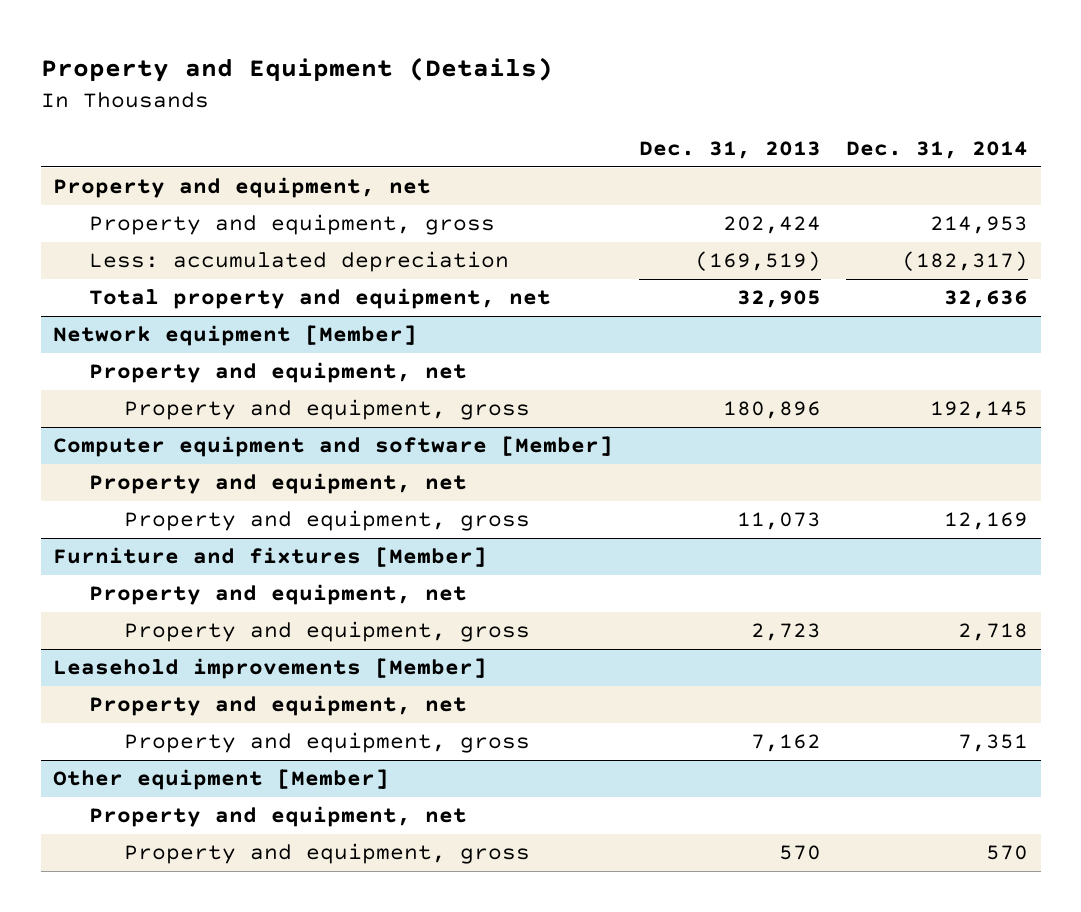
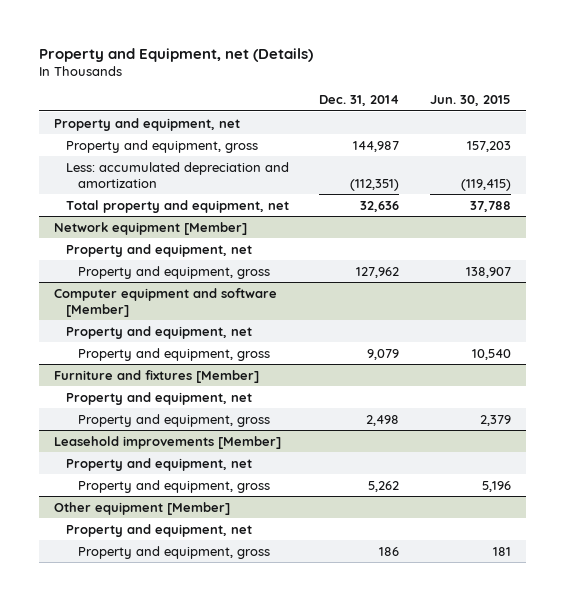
[40,57,553,83] Property and Equipment (Details) -> [38,47,313,62] Property and Equipment, net (Details)
[638,141,821,160] Dec. 31, 2013 -> none
none -> [429,95,511,107] Jun. 30, 2015
[929,216,1028,235] 214,953 -> [353,140,400,152] 144,987
[88,251,509,273] Less: accumulated depreciation -> [65,161,289,188] Less: accumulated depreciation and amortization
[901,251,1028,272] (182,317) -> [350,178,400,191] (112,351)
[929,401,1028,420] 192,145 -> [356,266,400,278] 127,962
[943,512,1028,531] 12,169 -> [367,348,400,360] 9,079
[957,623,1028,642] 2,718 -> [366,414,400,426] 2,498
[957,734,1028,753] 7,351 -> [368,480,400,492] 5,262
[985,845,1028,861] 570 -> [379,546,400,556] 186

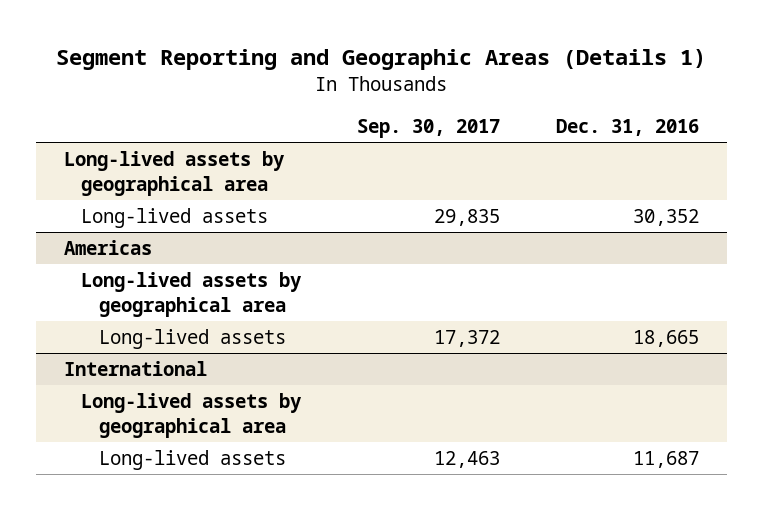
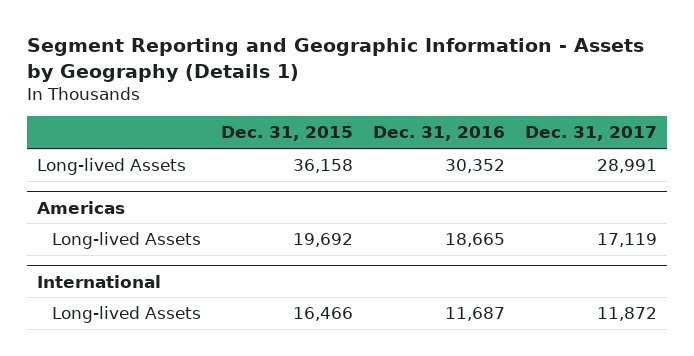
[56,49,707,71] Segment Reporting and Geographic Areas (Details 1) -> [27,38,645,82] Segment Reporting and Geographic Information - Assets by Geography (Details 1)
[357,119,501,139] Sep. 30, 2017 -> none
none -> [221,126,354,142] Dec. 31, 2015
none -> [525,126,658,142] Dec. 31, 2017
[63,151,285,196] Long-lived assets by geographical area -> none
[81,208,269,229] Long-lived assets -> [37,157,187,175] Long-lived Assets
[81,272,303,317] Long-lived assets by geographical area -> none
[99,329,287,350] Long-lived assets -> [52,231,202,249] Long-lived Assets
[81,393,303,438] Long-lived assets by geographical area -> none
[99,450,287,471] Long-lived assets -> [52,305,202,323] Long-lived Assets

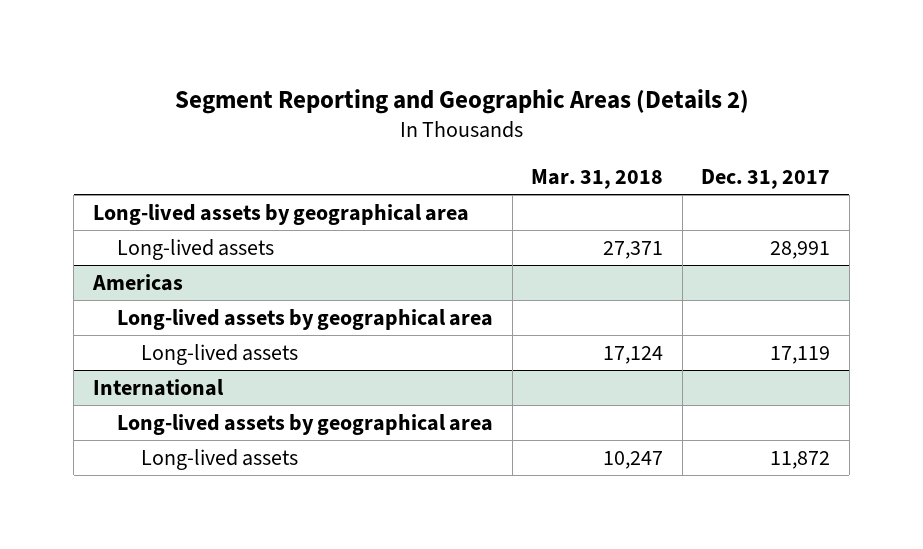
[27,38,645,82] Segment Reporting and Geographic Information - Assets by Geography (Details 1) -> [174,88,749,114] Segment Reporting and Geographic Areas (Details 2)
[221,126,354,142] Dec. 31, 2015 -> none
[373,126,506,142] Dec. 31, 2016 -> none
none -> [531,168,664,189] Mar. 31, 2018
none -> [92,203,469,225] Long-lived assets by geographical area
[37,157,187,175] Long-lived Assets -> [116,238,274,260] Long-lived assets
none -> [116,308,493,330] Long-lived assets by geographical area
[52,231,202,249] Long-lived Assets -> [141,343,299,365] Long-lived assets
none -> [116,413,493,435] Long-lived assets by geographical area
[52,305,202,323] Long-lived Assets -> [141,448,299,470] Long-lived assets

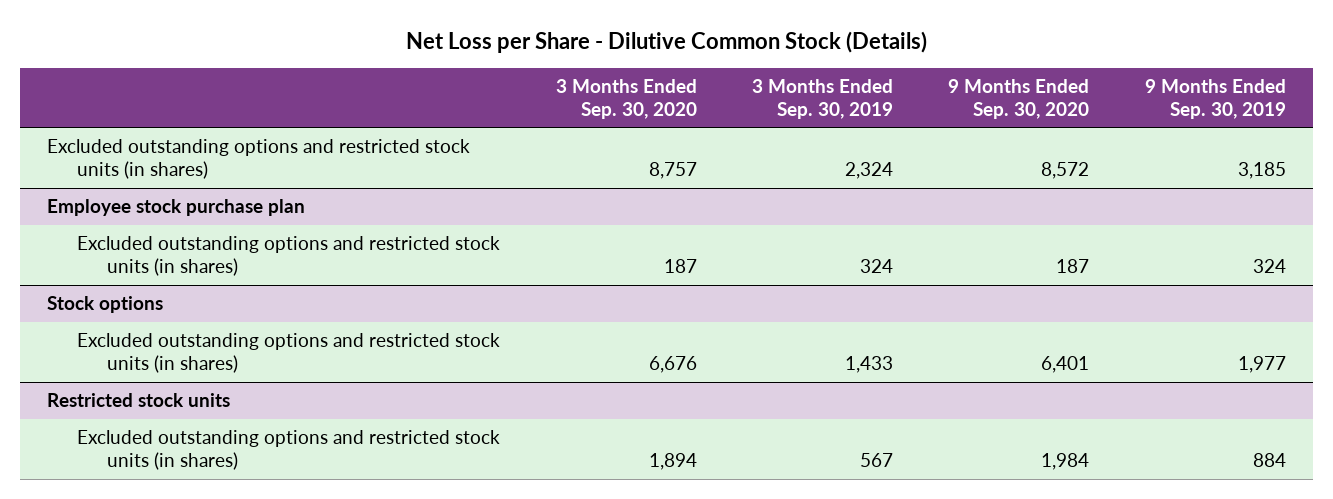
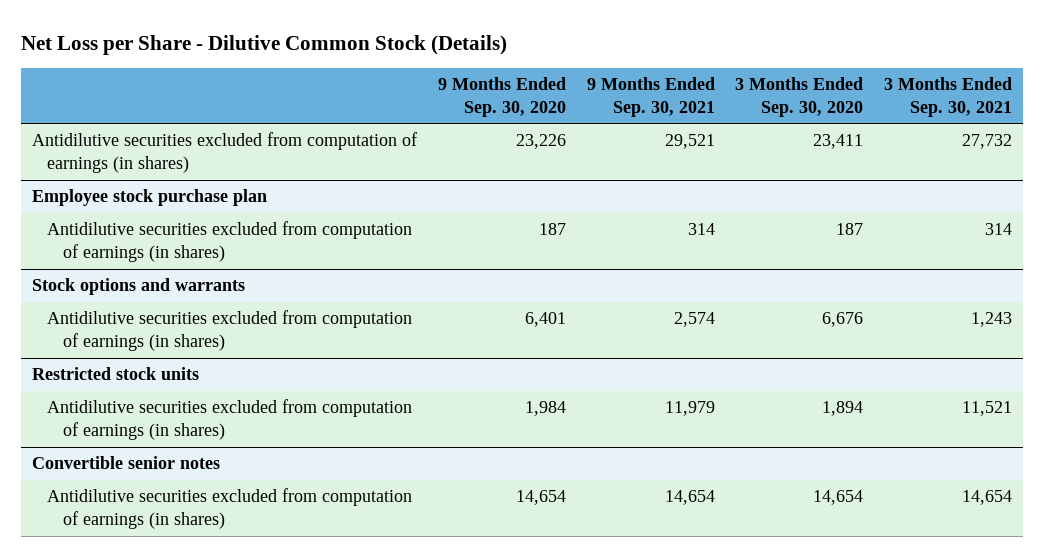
[752,78,894,120] 3 Months Ended Sep. 30, 2019 -> none
[1144,78,1286,120] 9 Months Ended Sep. 30, 2019 -> none
none -> [586,77,715,117] 9 Months Ended Sep. 30, 2021
none -> [884,77,1013,117] 3 Months Ended Sep. 30, 2021
[47,139,471,180] Excluded outstanding options and restricted stock units (in shares) -> [31,132,417,173] Antidilutive securities excluded from computation of earnings (in shares)
[648,162,697,180] 8,757 -> [813,134,864,150] 23,411
[1041,162,1090,180] 8,572 -> [515,134,566,150] 23,226
[77,236,501,277] Excluded outstanding options and restricted stock units (in shares) -> [47,221,413,262] Antidilutive securities excluded from computation of earnings (in shares)
[47,296,164,314] Stock options -> [31,278,245,296] Stock options and warrants
[77,333,501,374] Excluded outstanding options and restricted stock units (in shares) -> [47,310,413,351] Antidilutive securities excluded from computation of earnings (in shares)
[77,430,501,471] Excluded outstanding options and restricted stock units (in shares) -> [47,399,413,440] Antidilutive securities excluded from computation of earnings (in shares)
none -> [31,456,220,470] Convertible senior notes
none -> [47,488,413,529] Antidilutive securities excluded from computation of earnings (in shares)

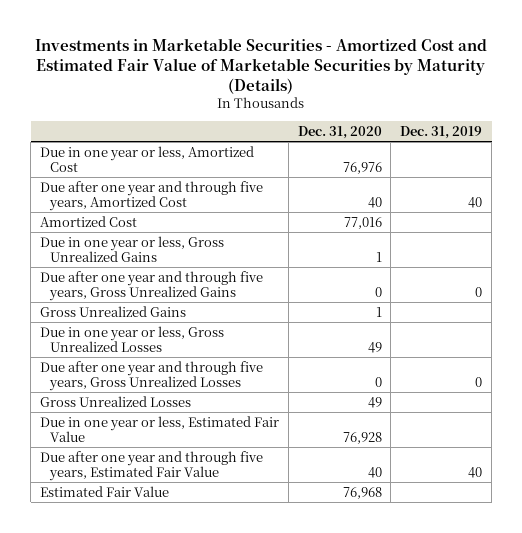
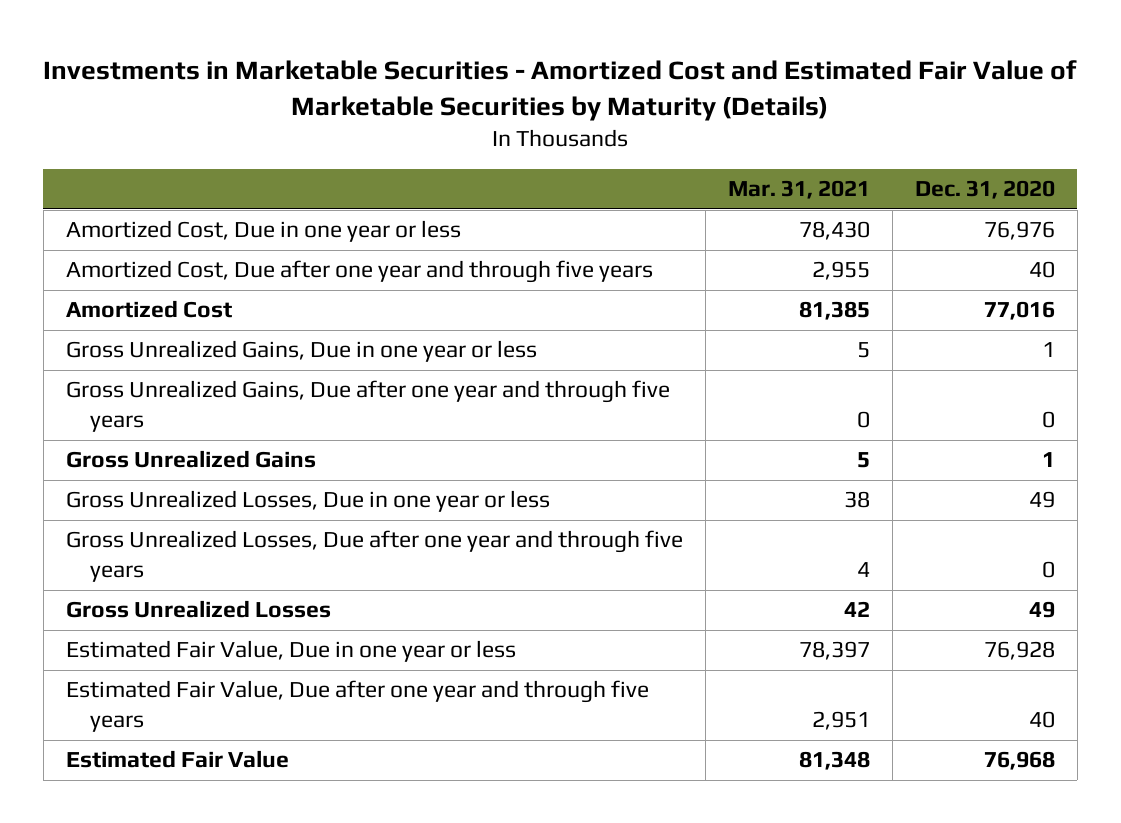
[400,126,483,140] Dec. 31, 2019 -> none
none -> [727,180,870,200] Mar. 31, 2021
[39,145,254,172] Due in one year or less, Amortized Cost -> [65,220,461,243] Amortized Cost, Due in one year or less
[39,180,263,211] Due after one year and through five years, Amortized Cost -> [65,260,653,284] Amortized Cost, Due after one year and through five years
[39,235,224,262] Due in one year or less, Gross Unrealized Gains -> [65,340,537,363] Gross Unrealized Gains, Due in one year or less
[39,270,263,301] Due after one year and through five years, Gross Unrealized Gains -> [65,380,670,433] Gross Unrealized Gains, Due after one year and through five years
[39,325,224,352] Due in one year or less, Gross Unrealized Losses -> [65,490,550,513] Gross Unrealized Losses, Due in one year or less
[39,360,263,391] Due after one year and through five years, Gross Unrealized Losses -> [65,530,683,583] Gross Unrealized Losses, Due after one year and through five years
[39,415,279,442] Due in one year or less, Estimated Fair Value -> [65,640,516,663] Estimated Fair Value, Due in one year or less
[39,450,263,481] Due after one year and through five years, Estimated Fair Value -> [65,680,649,733] Estimated Fair Value, Due after one year and through five years

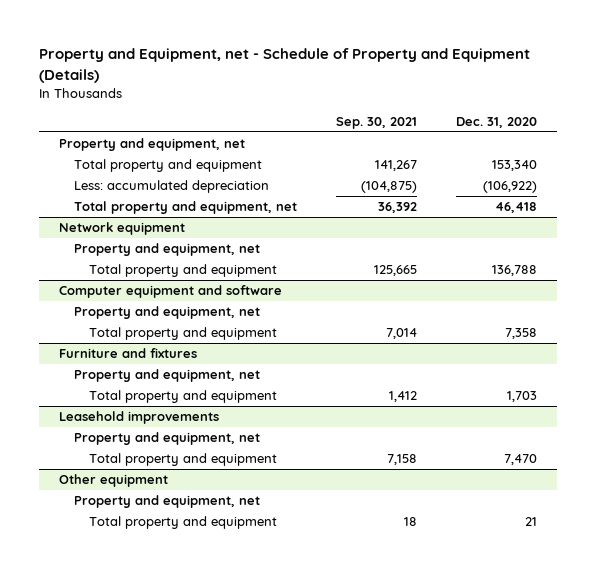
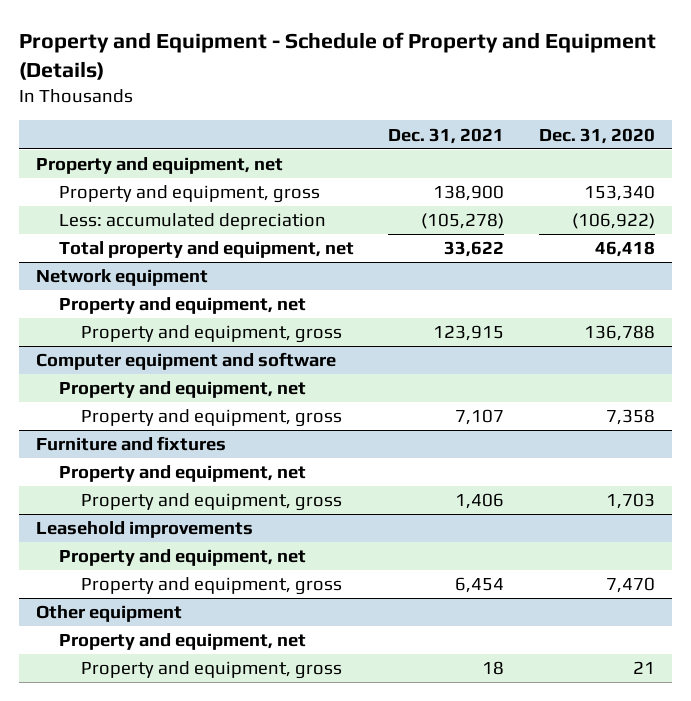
[39,48,531,83] Property and Equipment, net - Schedule of Property and Equipment (Details) -> [19,31,657,80] Property and Equipment - Schedule of Property and Equipment (Details)
[335,116,417,129] Sep. 30, 2021 -> none
none -> [388,127,505,144] Dec. 31, 2021
[73,159,262,173] Total property and equipment -> [58,185,320,204] Property and equipment, gross
[89,264,278,278] Total property and equipment -> [80,325,342,344] Property and equipment, gross
[89,327,278,341] Total property and equipment -> [80,409,342,428] Property and equipment, gross
[89,390,278,404] Total property and equipment -> [80,493,342,512] Property and equipment, gross
[89,453,278,467] Total property and equipment -> [80,577,342,596] Property and equipment, gross
[89,516,278,530] Total property and equipment -> [80,661,342,680] Property and equipment, gross

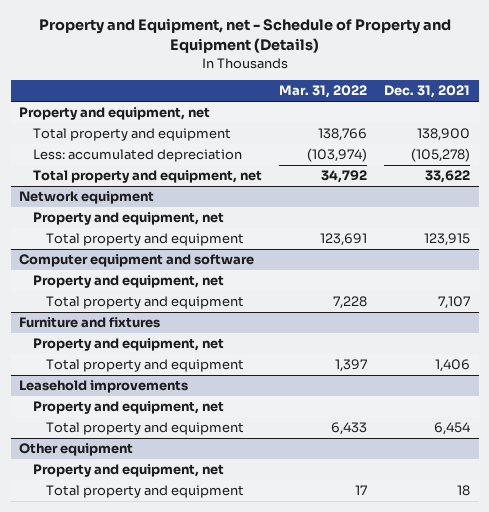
[19,31,657,80] Property and Equipment - Schedule of Property and Equipment (Details) -> [38,18,451,54] Property and Equipment, net - Schedule of Property and Equipment (Details)
[538,127,655,144] Dec. 31, 2020 -> none
none -> [278,85,367,99] Mar. 31, 2022
[58,185,320,204] Property and equipment, gross -> [32,128,231,142] Total property and equipment
[80,325,342,344] Property and equipment, gross -> [46,233,245,247] Total property and equipment
[80,409,342,428] Property and equipment, gross -> [46,296,245,310] Total property and equipment
[80,493,342,512] Property and equipment, gross -> [46,359,245,373] Total property and equipment
[80,577,342,596] Property and equipment, gross -> [46,422,245,436] Total property and equipment
[80,661,342,680] Property and equipment, gross -> [46,485,245,499] Total property and equipment

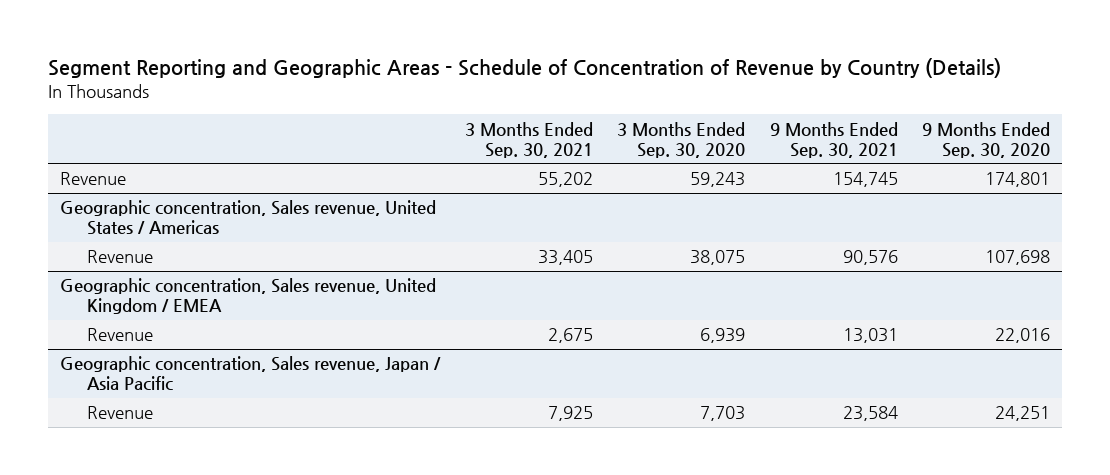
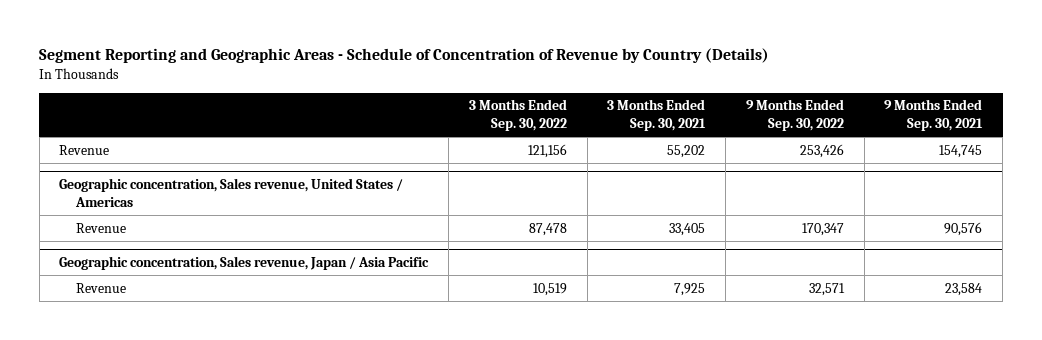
[617,121,746,158] 3 Months Ended Sep. 30, 2020 -> none
[921,121,1050,158] 9 Months Ended Sep. 30, 2020 -> none
none -> [468,99,567,131] 3 Months Ended Sep. 30, 2022
none -> [745,99,844,131] 9 Months Ended Sep. 30, 2022
[60,278,437,315] Geographic concentration, Sales revenue, United Kingdom / EMEA -> none
[86,328,153,342] Revenue -> none

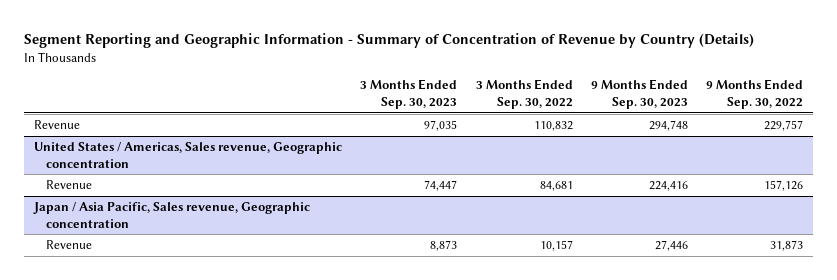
[39,48,770,64] Segment Reporting and Geographic Areas - Schedule of Concentration of Revenue by Country (Details) -> [24,33,755,49] Segment Reporting and Geographic Information - Summary of Concentration of Revenue by Country (Details)
[607,99,707,131] 3 Months Ended Sep. 30, 2021 -> none
[884,99,984,131] 9 Months Ended Sep. 30, 2021 -> none
none -> [360,79,458,109] 3 Months Ended Sep. 30, 2023
none -> [590,79,688,109] 9 Months Ended Sep. 30, 2023
[527,143,567,158] 121,156 -> [533,121,573,132] 110,832
[799,143,844,158] 253,426 -> [764,120,804,132] 229,757
[59,178,404,207] Geographic concentration, Sales revenue, United States / Americas -> [33,142,342,168] United States / Americas, Sales revenue, Geographic concentration
[528,222,567,236] 87,478 -> [539,181,573,192] 84,681
[801,222,844,236] 170,347 -> [764,180,804,192] 157,126
[59,256,430,271] Geographic concentration, Sales revenue, Japan / Asia Pacific -> [32,202,310,228] Japan / Asia Pacific, Sales revenue, Geographic concentration
[532,282,567,296] 10,519 -> [539,240,573,252] 10,157
[808,282,845,296] 32,571 -> [770,240,804,252] 31,873

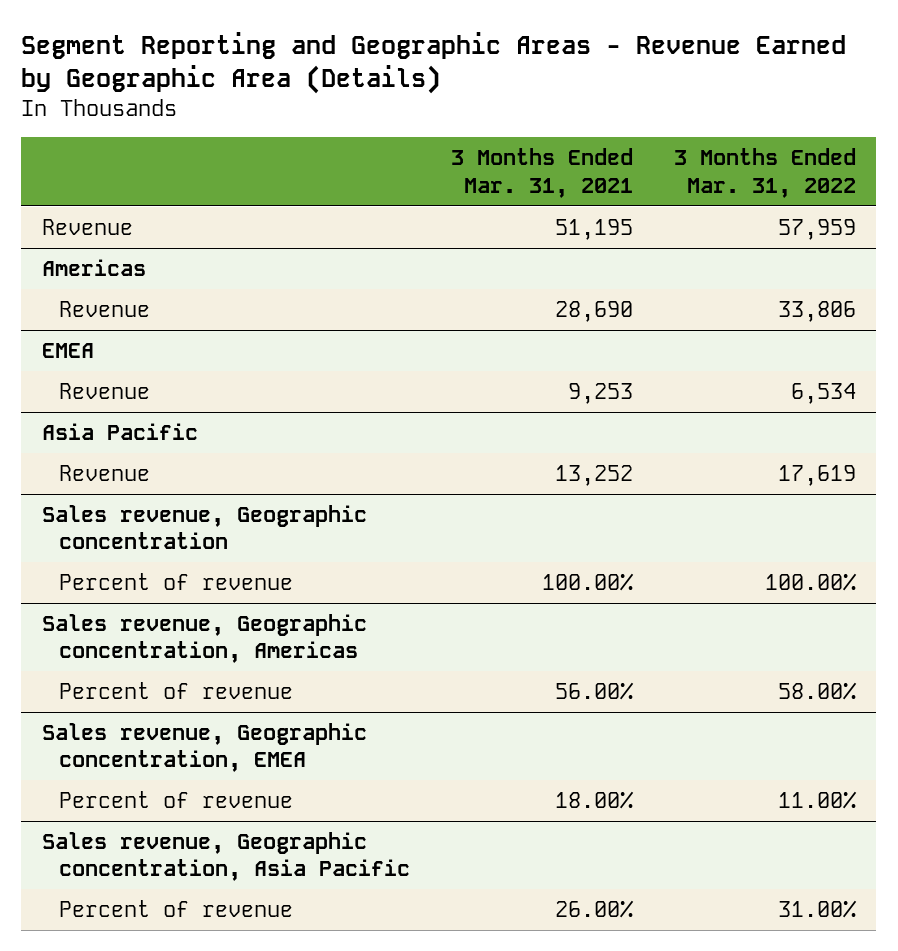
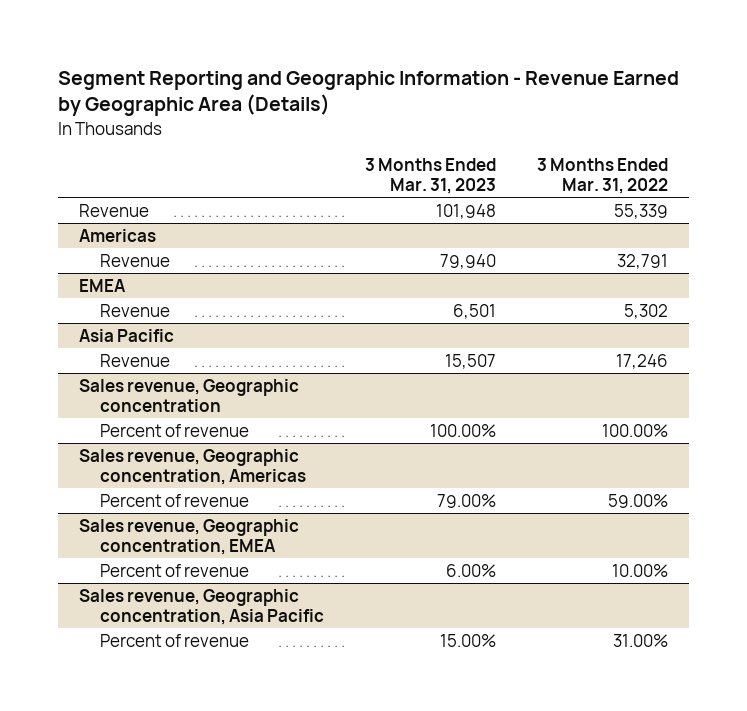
[21,32,847,95] Segment Reporting and Geographic Areas - Revenue Earned by Geographic Area (Details) -> [58,70,680,117] Segment Reporting and Geographic Information - Revenue Earned by Geographic Area (Details)
[450,148,633,198] 3 Months Ended Mar. 31, 2021 -> none
none -> [365,157,497,195] 3 Months Ended Mar. 31, 2023
[777,218,856,240] 57,959 -> [614,203,669,219] 55,339
[777,300,856,322] 33,806 -> [617,253,669,269] 32,791
[790,382,856,404] 6,534 -> [624,303,669,319] 5,302
[777,464,856,486] 17,619 -> [616,353,669,369] 17,246
[777,681,857,700] 58.00% -> [608,493,669,508] 59.00%
[777,790,857,809] 11.00% -> [612,563,669,577] 10.00%

